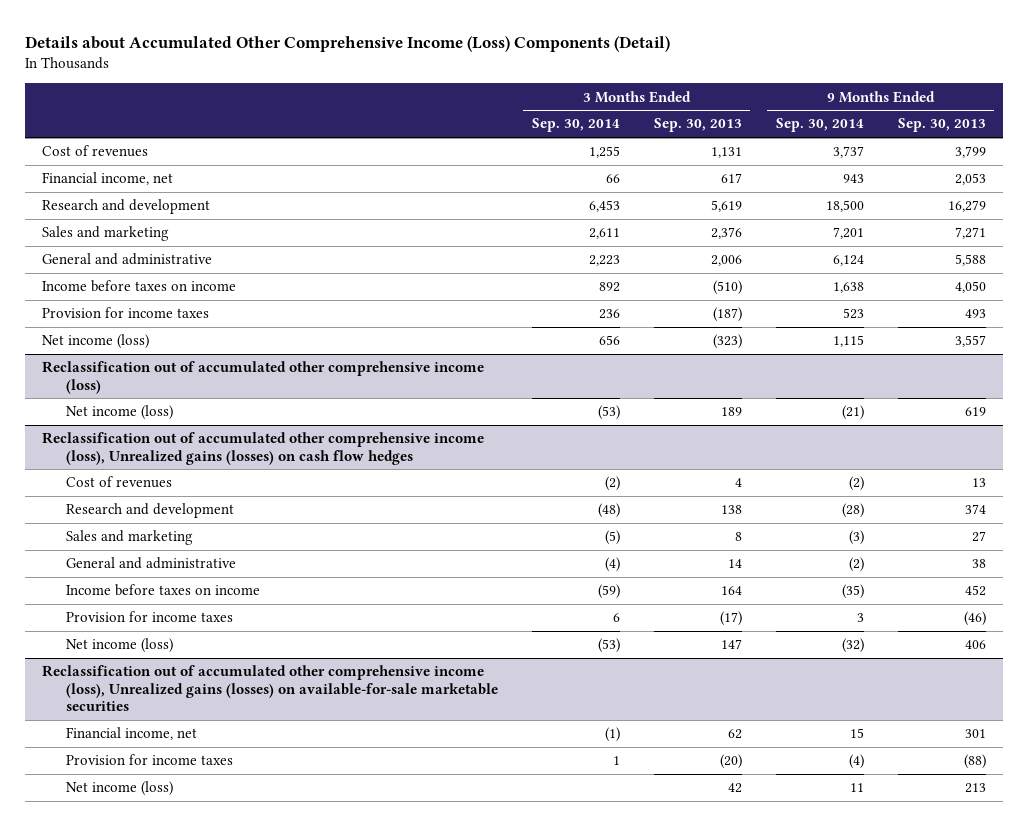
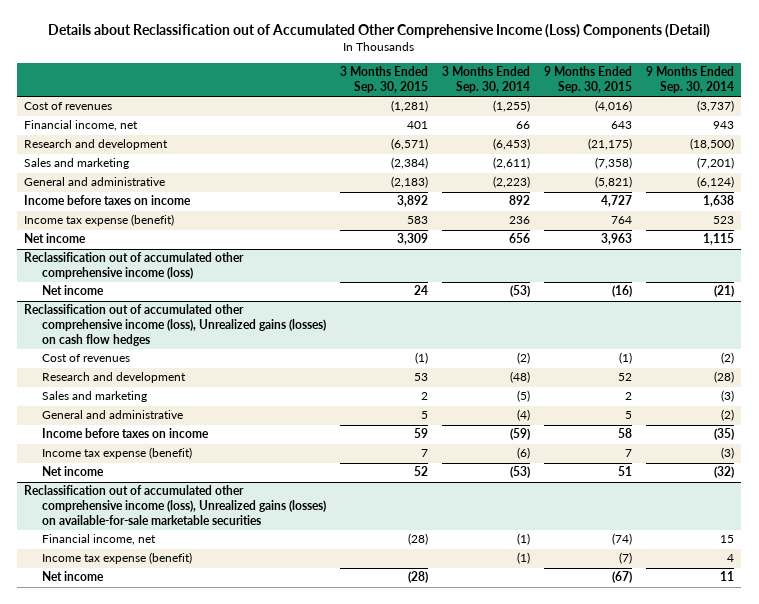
[25,36,671,53] Details about Accumulated Other Comprehensive Income (Loss) Components (Detail) -> [48,24,711,39] Details about Reclassification out of Accumulated Other Comprehensive Income (Loss) Components (Detail)
[653,118,742,133] Sep. 30, 2013 -> none
[897,118,986,133] Sep. 30, 2013 -> none
none -> [339,66,428,93] 3 Months Ended Sep. 30, 2015
none -> [543,66,632,93] 9 Months Ended Sep. 30, 2015
[588,146,620,159] 1,255 -> [492,100,530,113] (1,255)
[832,146,864,159] 3,737 -> [697,100,735,113] (3,737)
[588,200,620,213] 6,453 -> [492,138,530,151] (6,453)
[825,200,864,213] 18,500 -> [690,138,735,151] (18,500)
[588,228,620,240] 2,611 -> [492,157,530,170] (2,611)
[832,227,864,240] 7,201 -> [697,157,735,170] (7,201)
[588,255,620,267] 2,223 -> [492,176,530,189] (2,223)
[832,255,864,267] 6,124 -> [697,176,735,189] (6,124)
[42,307,210,319] Provision for income taxes -> [24,214,175,227] Income tax expense (benefit)
[42,334,150,350] Net income (loss) -> [24,233,87,244] Net income
[65,405,173,421] Net income (loss) -> [41,285,104,296] Net income
[65,611,233,623] Provision for income taxes -> [41,447,192,460] Income tax expense (benefit)
[612,613,620,623] 6 -> [516,447,530,460] (6)
[856,613,864,623] 3 -> [721,447,735,460] (3)
[65,638,173,654] Net income (loss) -> [41,466,104,477] Net income
[65,754,233,766] Provision for income taxes -> [41,552,192,565] Income tax expense (benefit)
[612,756,620,766] 1 -> [516,552,530,565] (1)
[848,754,864,770] (4) -> [727,554,735,563] 4
[65,781,173,797] Net income (loss) -> [41,571,104,582] Net income

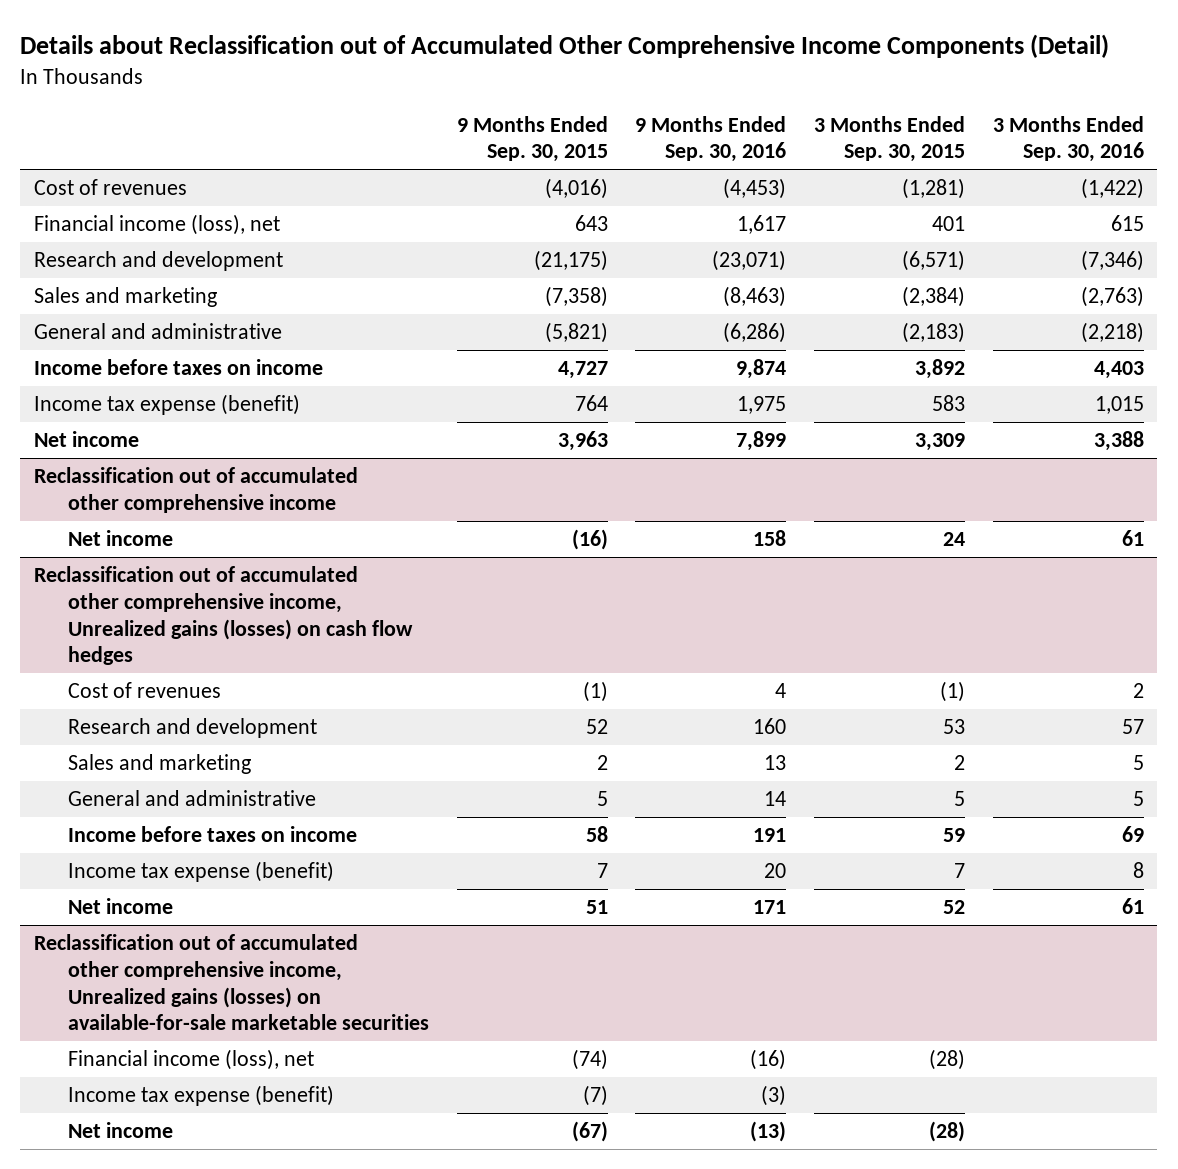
[48,24,711,39] Details about Reclassification out of Accumulated Other Comprehensive Income (Loss) Components (Detail) -> [20,34,1110,59] Details about Reclassification out of Accumulated Other Comprehensive Income Components (Detail)
[441,66,530,93] 3 Months Ended Sep. 30, 2014 -> none
[646,66,735,93] 9 Months Ended Sep. 30, 2014 -> none
none -> [635,115,787,163] 9 Months Ended Sep. 30, 2016
none -> [992,115,1144,163] 3 Months Ended Sep. 30, 2016
[24,120,139,132] Financial income, net -> [33,214,280,236] Financial income (loss), net
[24,252,245,280] Reclassification out of accumulated other comprehensive income (loss) -> [33,467,358,514] Reclassification out of accumulated other comprehensive income
[24,304,326,346] Reclassification out of accumulated other comprehensive income (loss), Unrealized gains (losses) on cash flow hedges -> [33,566,413,666] Reclassification out of accumulated other comprehensive income, Unrealized gains (losses) on cash flow hedges
[24,485,326,525] Reclassification out of accumulated other comprehensive income (loss), Unrealized gains (losses) on available-for-sale marketable securities -> [33,934,429,1031] Reclassification out of accumulated other comprehensive income, Unrealized gains (losses) on available-for-sale marketable securities
[41,534,156,546] Financial income, net -> [67,1049,314,1071] Financial income (loss), net

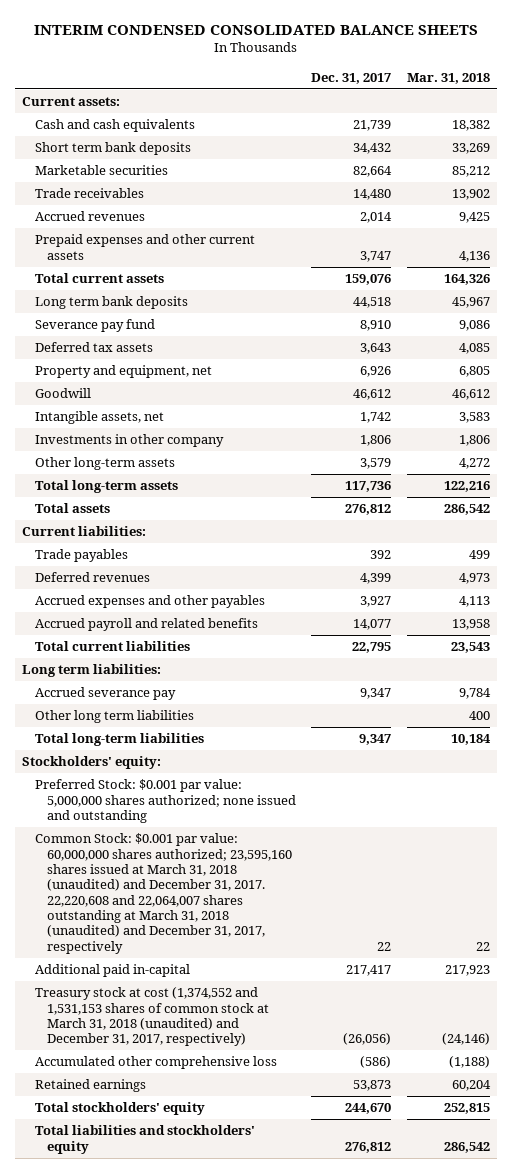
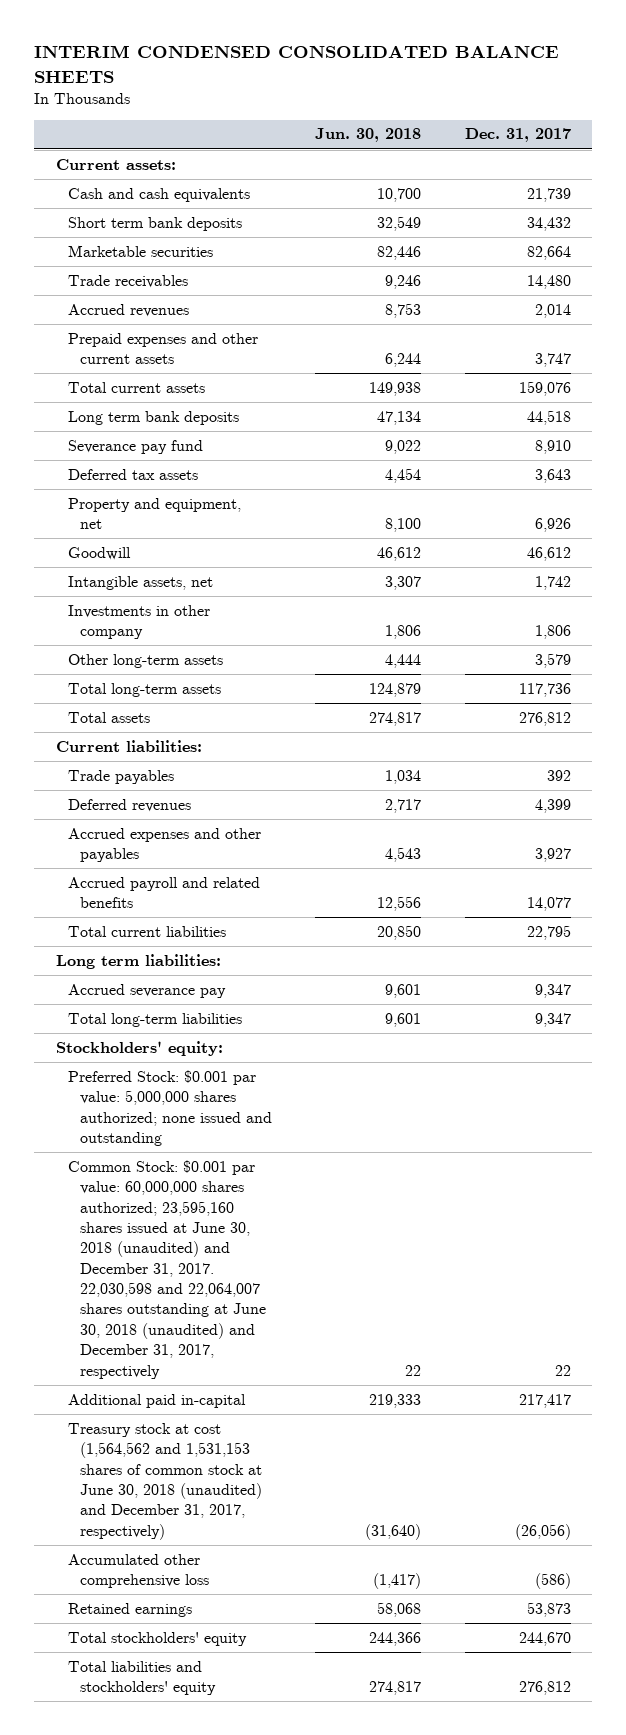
[406,72,490,84] Mar. 31, 2018 -> none
none -> [315,128,422,143] Jun. 30, 2018
[34,710,194,724] Other long term liabilities -> none
[34,833,292,954] Common Stock: $0.001 par value: 60,000,000 shares authorized; 23,595,160 shares issued at March 31, 2018 (unaudited) and December 31, 2017. 22,220,608 and 22,064,007 shares outstanding at March 31, 2018 (unaudited) and December 31, 2017, respectively -> [67,1159,266,1379] Common Stock: $0.001 par value: 60,000,000 shares authorized; 23,595,160 shares issued at June 30, 2018 (unaudited) and December 31, 2017. 22,030,598 and 22,064,007 shares outstanding at June 30, 2018 (unaudited) and December 31, 2017, respectively
[34,987,269,1047] Treasury stock at cost (1,374,552 and 1,531,153 shares of common stock at March 31, 2018 (unaudited) and December 31, 2017, respectively) -> [67,1422,262,1540] Treasury stock at cost (1,564,562 and 1,531,153 shares of common stock at June 30, 2018 (unaudited) and December 31, 2017, respectively)

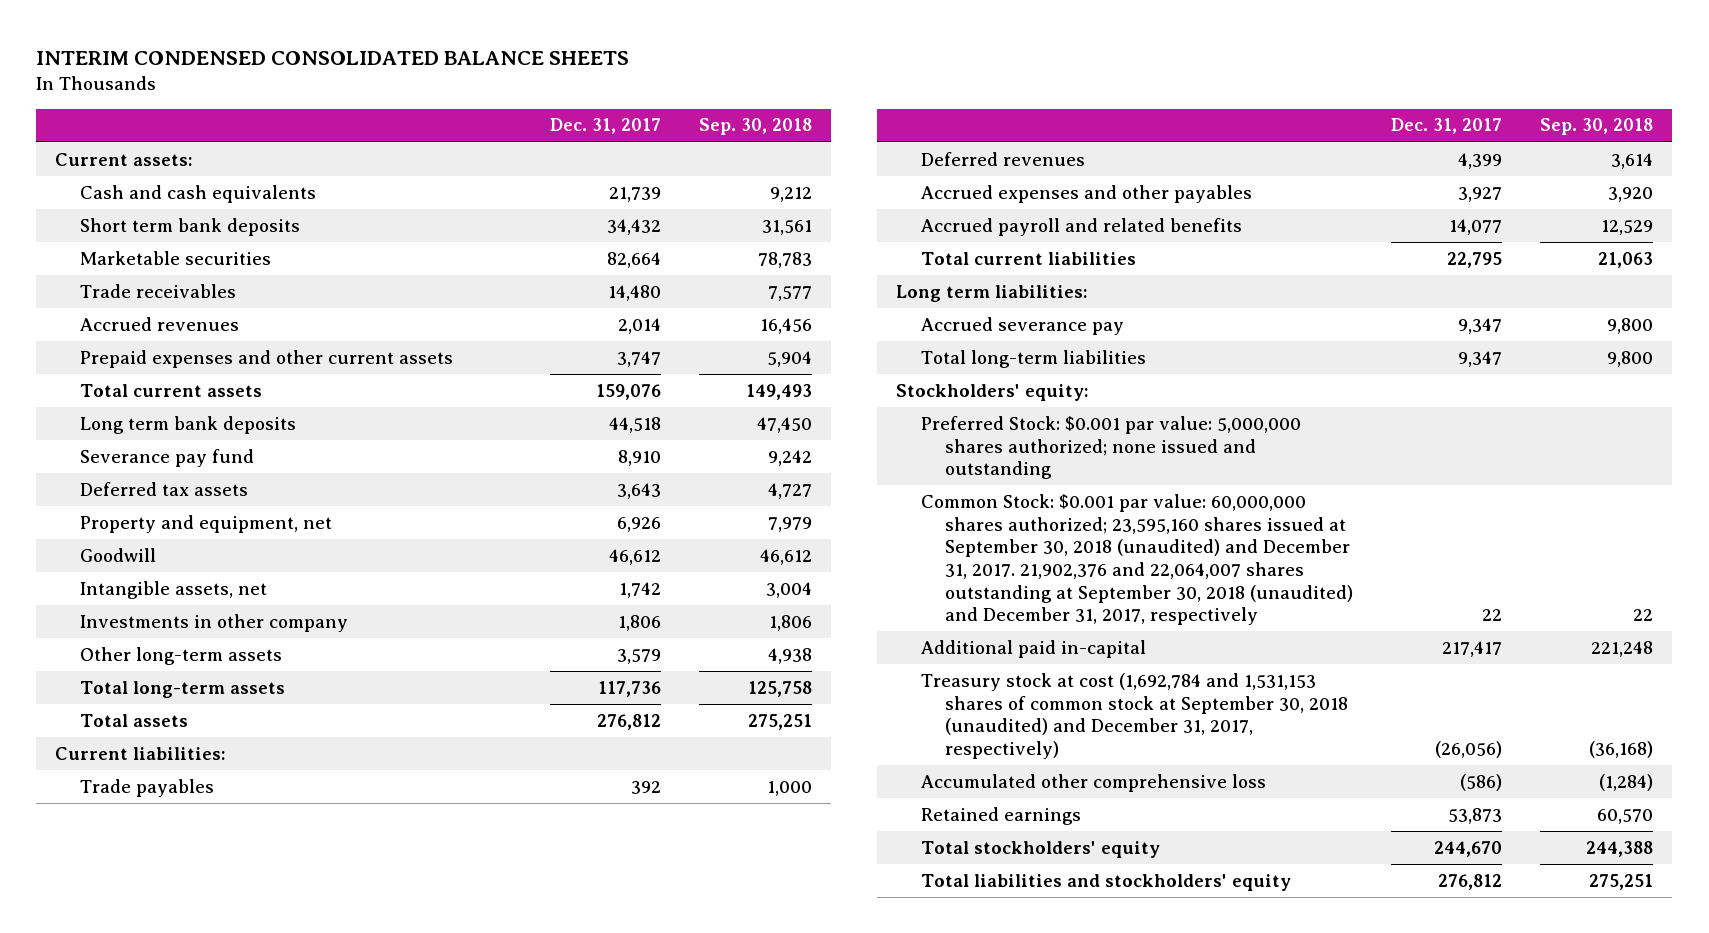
[315,128,422,143] Jun. 30, 2018 -> none
none -> [699,118,813,136] Sep. 30, 2018
[67,1159,266,1379] Common Stock: $0.001 par value: 60,000,000 shares authorized; 23,595,160 shares issued at June 30, 2018 (unaudited) and December 31, 2017. 22,030,598 and 22,064,007 shares outstanding at June 30, 2018 (unaudited) and December 31, 2017, respectively -> [920,493,1353,626] Common Stock: $0.001 par value: 60,000,000 shares authorized; 23,595,160 shares issued at September 30, 2018 (unaudited) and December 31, 2017. 21,902,376 and 22,064,007 shares outstanding at September 30, 2018 (unaudited) and December 31, 2017, respectively
[67,1422,262,1540] Treasury stock at cost (1,564,562 and 1,531,153 shares of common stock at June 30, 2018 (unaudited) and December 31, 2017, respectively) -> [920,672,1348,759] Treasury stock at cost (1,692,784 and 1,531,153 shares of common stock at September 30, 2018 (unaudited) and December 31, 2017, respectively)

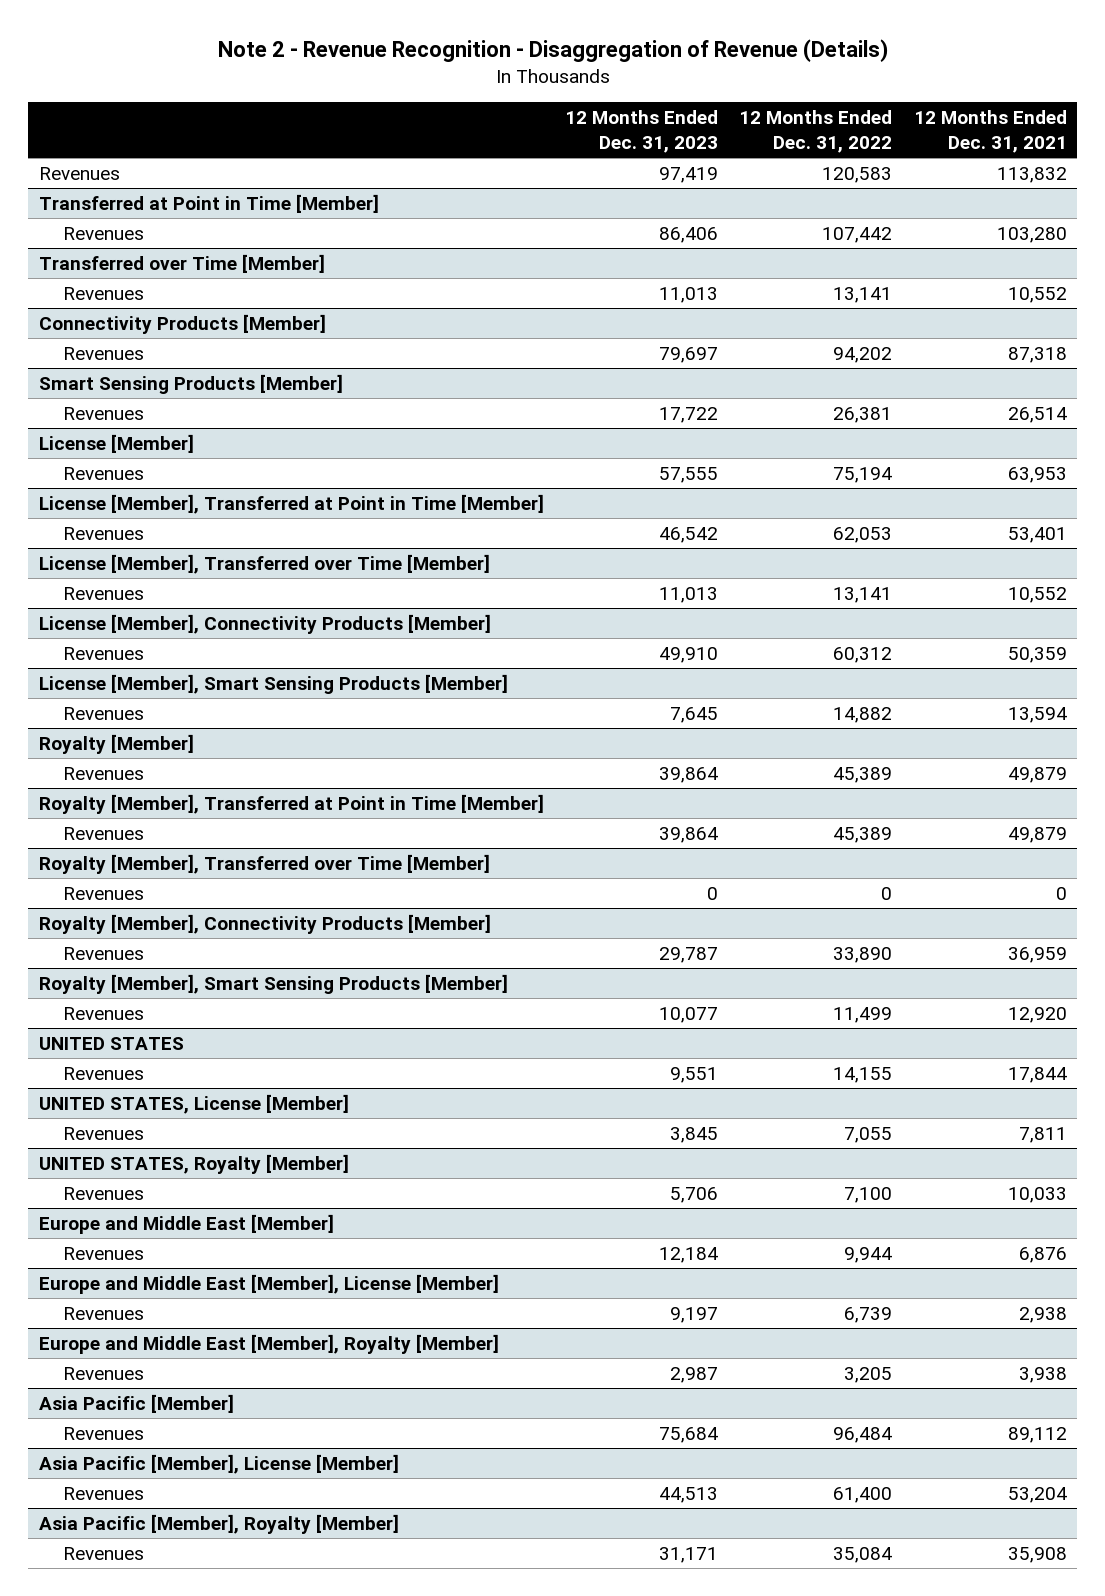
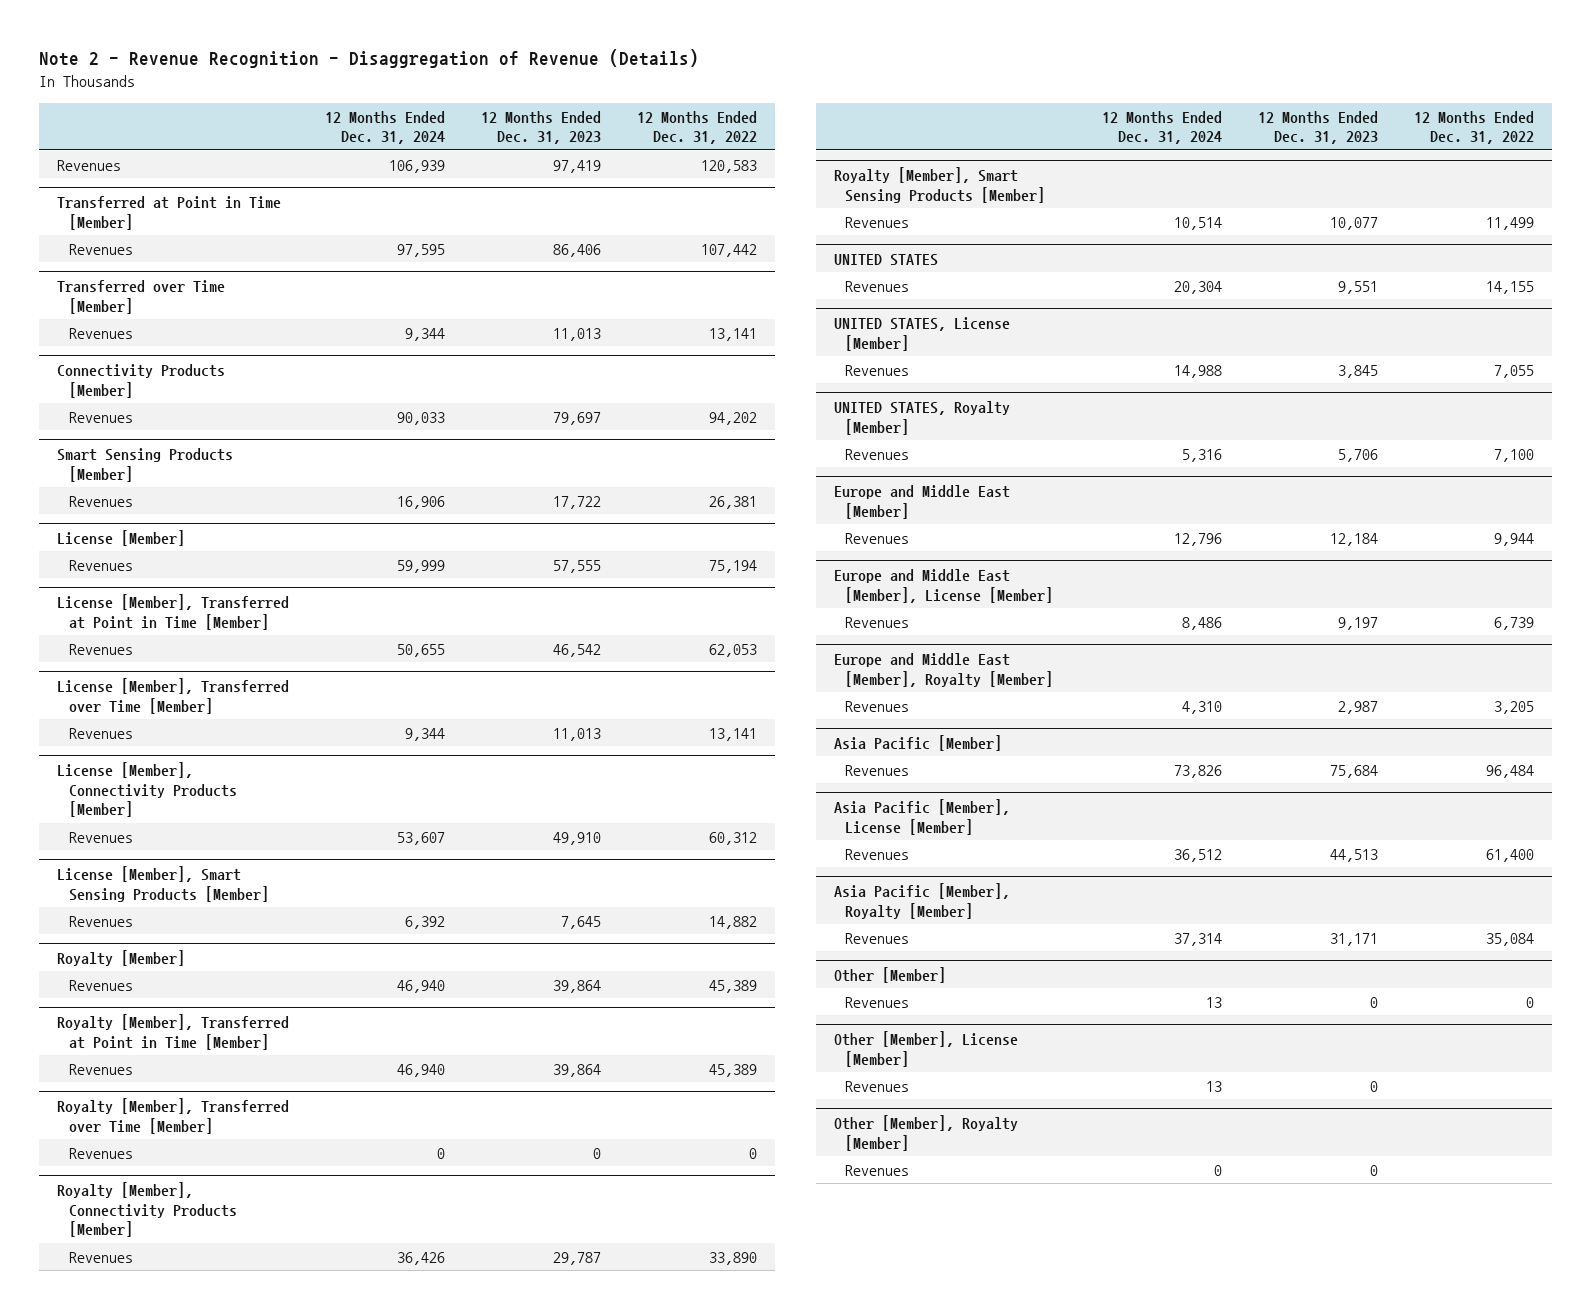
[913,110,1067,153] 12 Months Ended Dec. 31, 2021 -> none
none -> [325,110,446,145] 12 Months Ended Dec. 31, 2024
none -> [833,966,946,983] Other [Member]
none -> [845,996,910,1008] Revenues
none -> [833,1030,1018,1067] Other [Member], License [Member]
none -> [845,1080,910,1092] Revenues
none -> [833,1114,1018,1151] Other [Member], Royalty [Member]
none -> [845,1164,910,1176] Revenues

